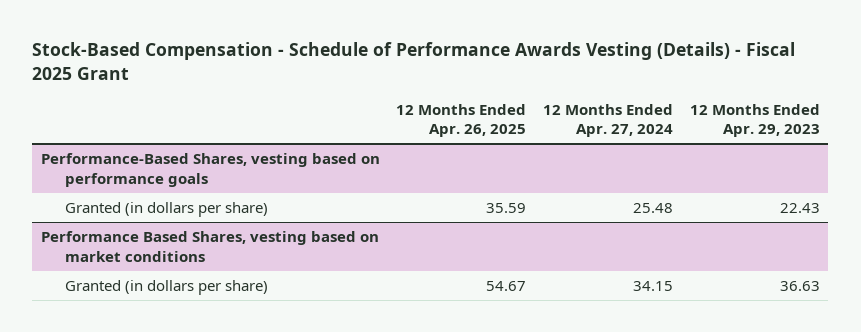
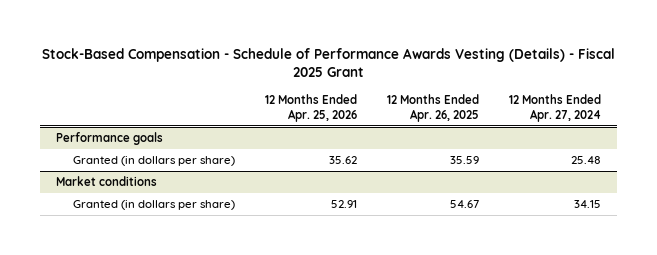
[689,103,820,138] 12 Months Ended Apr. 29, 2023 -> none
none -> [265,93,358,122] 12 Months Ended Apr. 25, 2026
[40,152,380,187] Performance-Based Shares, vesting based on performance goals -> [55,132,163,146] Performance goals
[40,230,379,262] Performance Based Shares, vesting based on market conditions -> [55,176,157,187] Market conditions

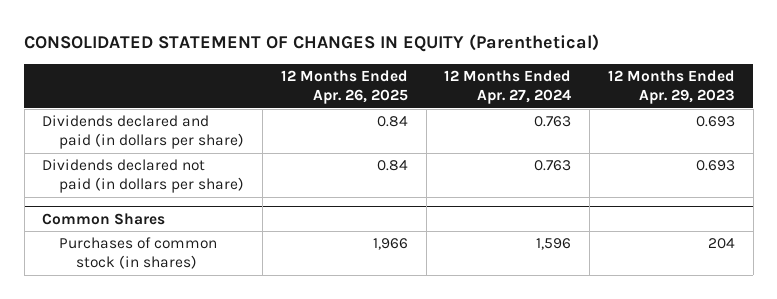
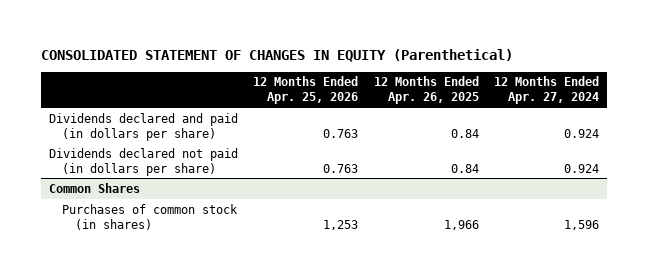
[607,70,735,104] 12 Months Ended Apr. 29, 2023 -> none
none -> [253,76,359,105] 12 Months Ended Apr. 25, 2026
[534,116,572,128] 0.763 -> [564,128,600,138] 0.924
[534,160,572,172] 0.763 -> [564,163,600,173] 0.924

